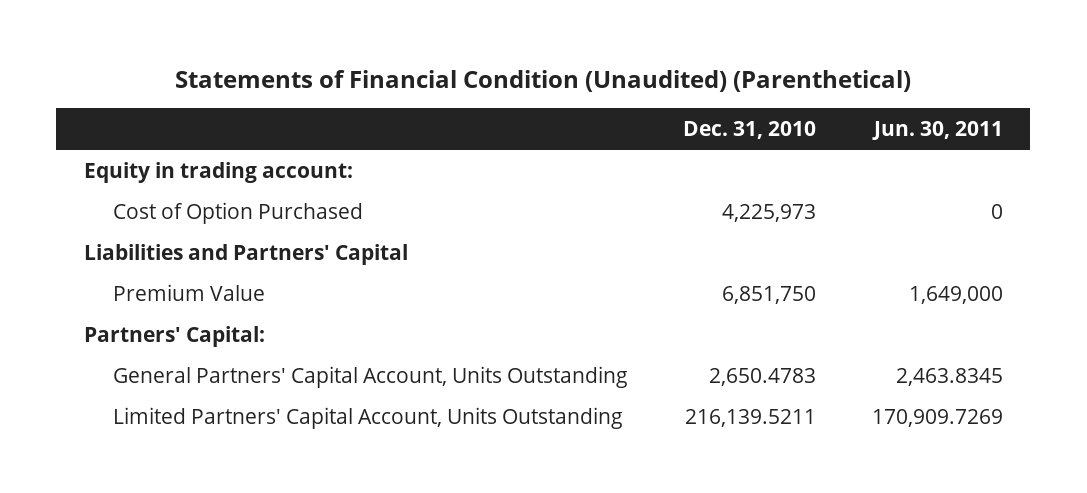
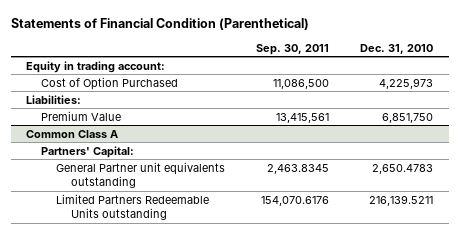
[175,69,912,92] Statements of Financial Condition (Unaudited) (Parenthetical) -> [10,17,309,30] Statements of Financial Condition (Parenthetical)
[871,120,1003,140] Jun. 30, 2011 -> none
none -> [256,43,330,55] Sep. 30, 2011
[84,243,409,265] Liabilities and Partners' Capital -> [26,94,82,104] Liabilities:
none -> [26,129,119,138] Common Class A
[113,365,629,388] General Partners' Capital Account, Units Outstanding -> [56,161,226,188] General Partner unit equivalents outstanding
[113,406,624,429] Limited Partners' Capital Account, Units Outstanding -> [56,193,210,220] Limited Partners Redeemable Units outstanding

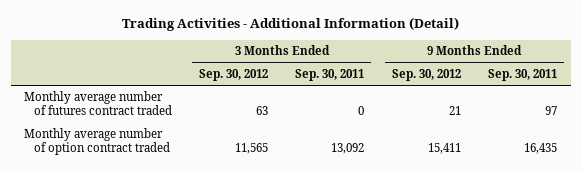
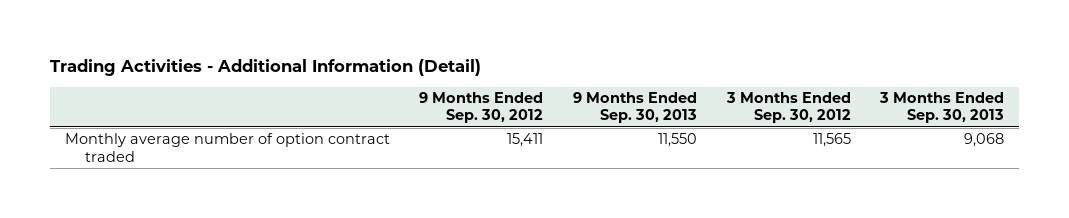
[295,68,365,81] Sep. 30, 2011 -> none
[488,68,558,81] Sep. 30, 2011 -> none
none -> [573,91,698,124] 9 Months Ended Sep. 30, 2013
none -> [879,91,1005,124] 3 Months Ended Sep. 30, 2013
[24,91,172,116] Monthly average number of futures contract traded -> none

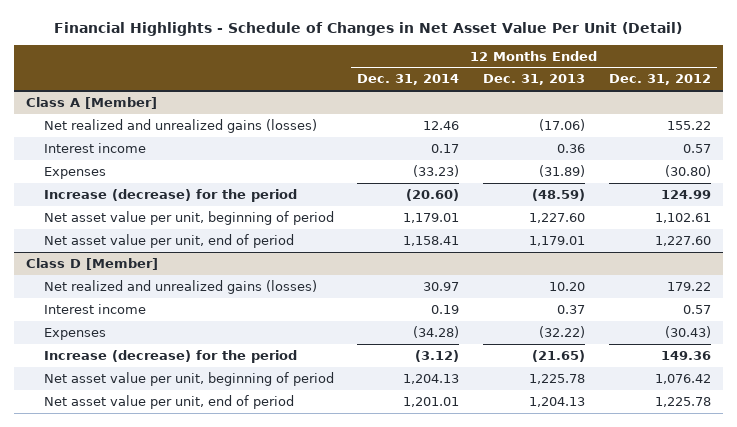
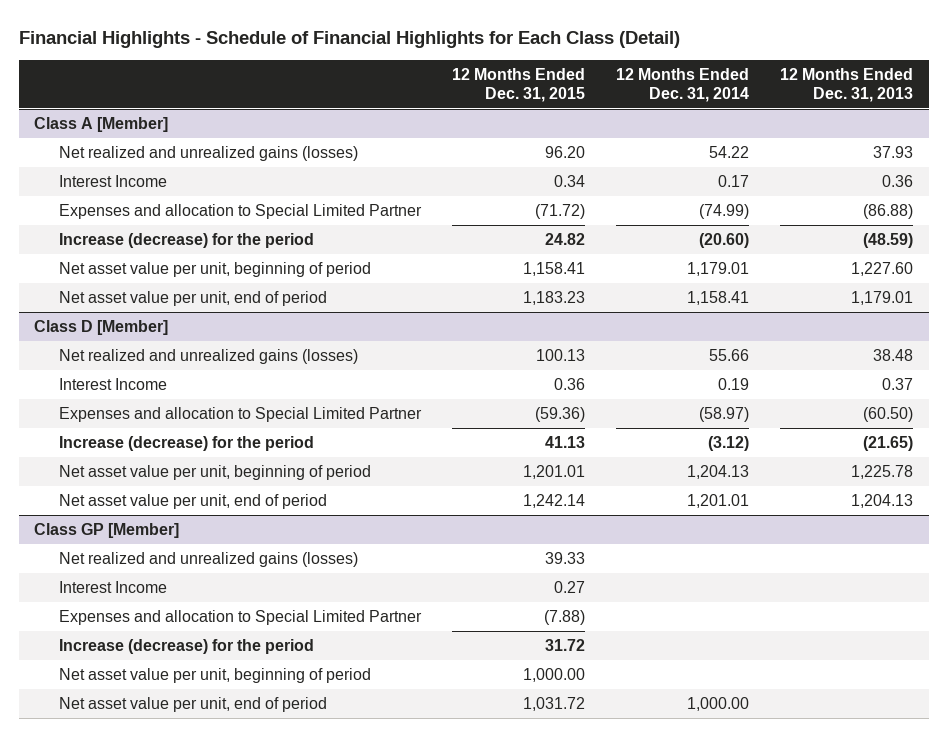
[54,21,683,36] Financial Highlights - Schedule of Changes in Net Asset Value Per Unit (Detail) -> [18,30,680,48] Financial Highlights - Schedule of Financial Highlights for Each Class (Detail)
[609,74,712,86] Dec. 31, 2012 -> none
none -> [451,67,585,102] 12 Months Ended Dec. 31, 2015
[43,166,106,179] Expenses -> none
[423,120,460,130] 12.46 -> [708,145,749,158] 54.22
[539,118,586,131] (17.06) -> [873,145,914,158] 37.93
[43,142,146,153] Interest income -> [58,174,167,187] Interest Income
none -> [58,203,422,219] Expenses and allocation to Special Limited Partner
[43,327,106,340] Expenses -> none
[423,281,460,291] 30.97 -> [708,348,749,361] 55.66
[549,281,586,291] 10.20 -> [873,348,914,361] 38.48
[43,303,146,314] Interest income -> [58,377,167,390] Interest Income
none -> [58,406,422,422] Expenses and allocation to Special Limited Partner
none -> [34,522,180,538] Class GP [Member]
none -> [58,551,358,567] Net realized and unrealized gains (losses)
none -> [58,580,167,593] Interest Income
none -> [58,609,422,625] Expenses and allocation to Special Limited Partner
none -> [58,638,314,654] Increase (decrease) for the period
none -> [58,667,371,683] Net asset value per unit, beginning of period
none -> [58,696,327,712] Net asset value per unit, end of period

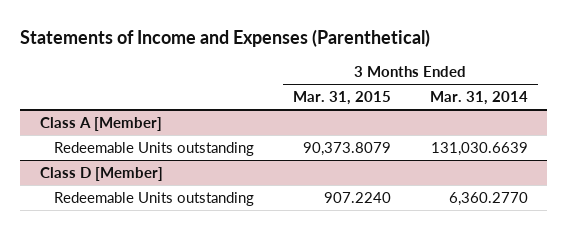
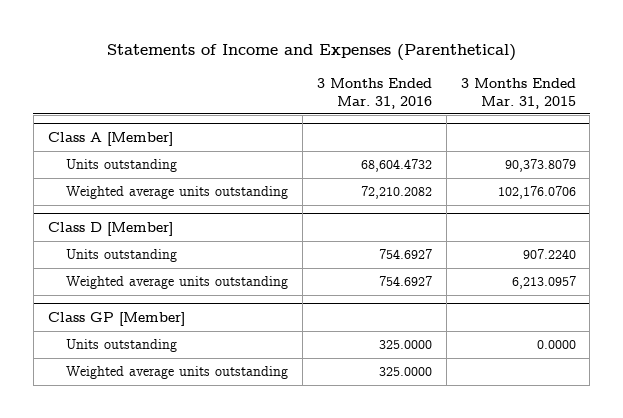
[429,91,528,106] Mar. 31, 2014 -> none
none -> [316,77,432,109] 3 Months Ended Mar. 31, 2016
[53,141,254,156] Redeemable Units outstanding -> [66,159,178,173] Units outstanding
none -> [66,186,289,200] Weighted average units outstanding
[53,191,254,206] Redeemable Units outstanding -> [66,249,178,263] Units outstanding
none -> [66,276,289,290] Weighted average units outstanding
none -> [47,312,185,327] Class GP [Member]
none -> [66,339,178,353] Units outstanding
none -> [66,366,289,380] Weighted average units outstanding

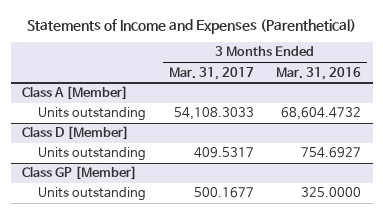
[460,77,576,109] 3 Months Ended Mar. 31, 2015 -> none
none -> [168,66,254,80] Mar. 31, 2017
[66,186,289,200] Weighted average units outstanding -> none
[66,276,289,290] Weighted average units outstanding -> none
[66,366,289,380] Weighted average units outstanding -> none

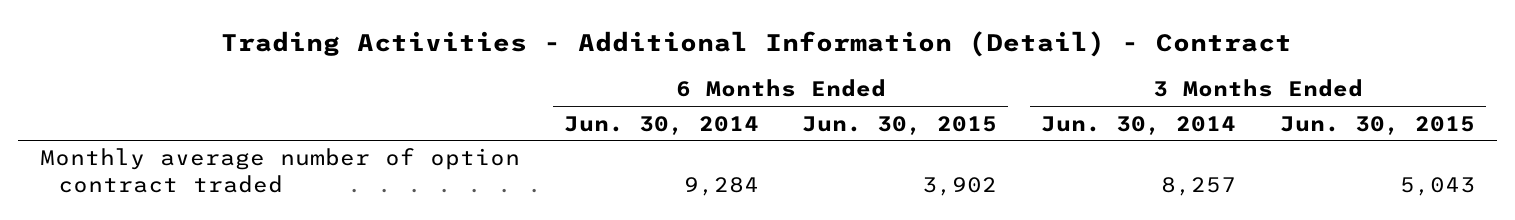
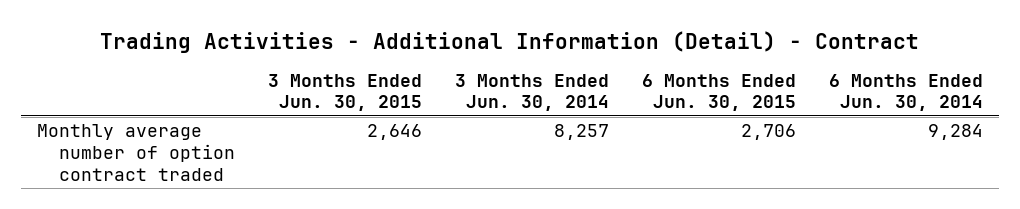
[922,177,998,197] 3,902 -> [740,124,796,141] 2,706
[1399,177,1475,197] 5,043 -> [366,124,422,141] 2,646

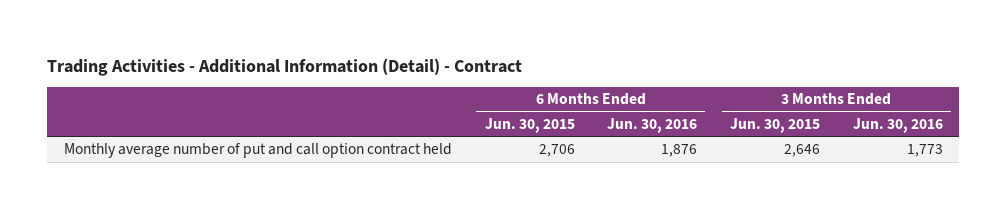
[454,73,609,112] 3 Months Ended Jun. 30, 2014 -> none
[828,73,983,112] 6 Months Ended Jun. 30, 2014 -> none
none -> [607,117,698,133] Jun. 30, 2016
none -> [852,117,943,133] Jun. 30, 2016
[37,124,235,181] Monthly average number of option contract traded -> [63,143,452,159] Monthly average number of put and call option contract held

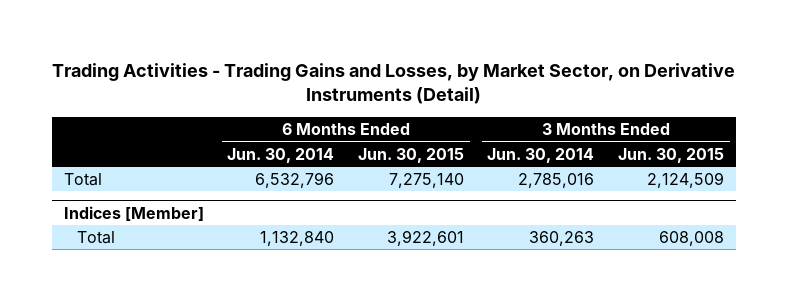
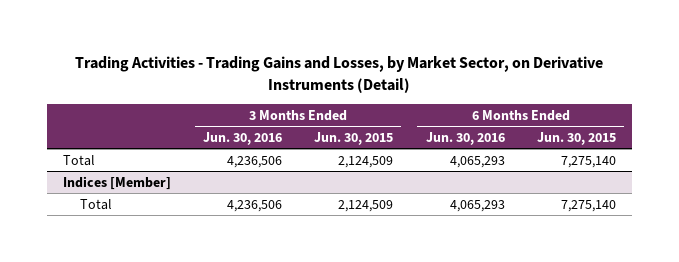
[227,147,335,163] Jun. 30, 2014 -> none
[487,147,595,163] Jun. 30, 2014 -> none
none -> [202,131,282,145] Jun. 30, 2016
none -> [425,131,505,145] Jun. 30, 2016
[386,230,464,247] 3,922,601 -> [560,199,616,212] 7,275,140
[658,231,724,247] 608,008 -> [338,199,394,212] 2,124,509

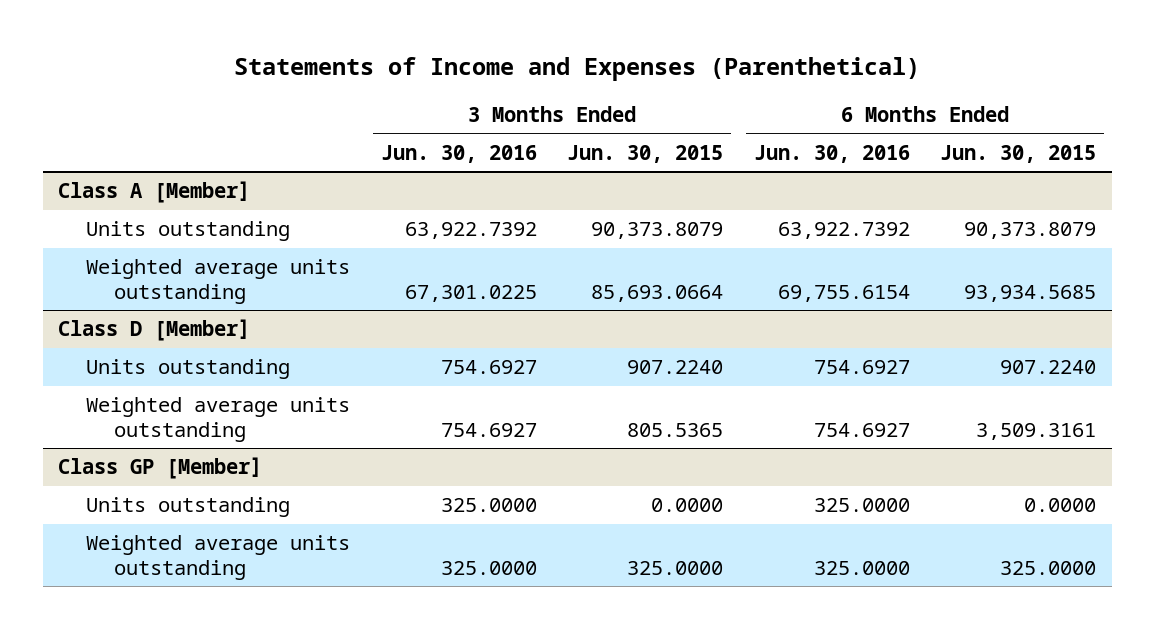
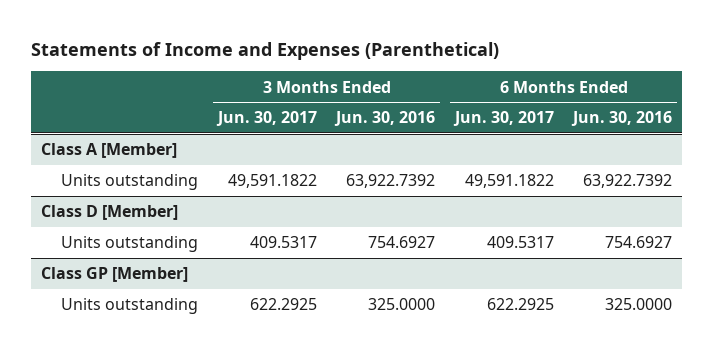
[567,144,724,163] Jun. 30, 2015 -> none
[940,144,1097,163] Jun. 30, 2015 -> none
none -> [215,111,317,127] Jun. 30, 2017
none -> [452,111,554,127] Jun. 30, 2017
[86,259,351,304] Weighted average units outstanding -> none
[86,397,351,442] Weighted average units outstanding -> none
[86,535,351,580] Weighted average units outstanding -> none

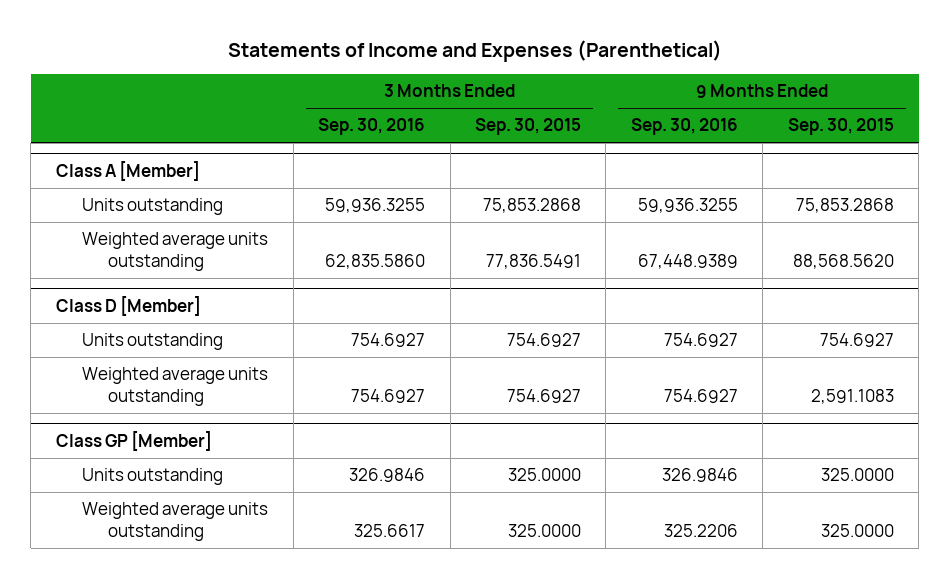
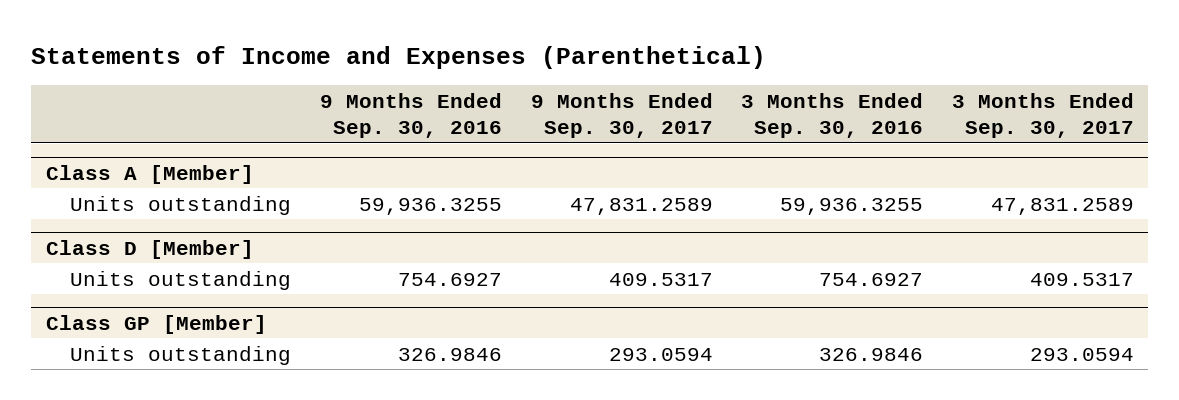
[474,118,581,136] Sep. 30, 2015 -> none
[787,118,894,136] Sep. 30, 2015 -> none
none -> [530,92,713,138] 9 Months Ended Sep. 30, 2017
none -> [951,92,1134,138] 3 Months Ended Sep. 30, 2017
[82,232,269,271] Weighted average units outstanding -> none
[82,367,269,406] Weighted average units outstanding -> none
[82,502,269,541] Weighted average units outstanding -> none

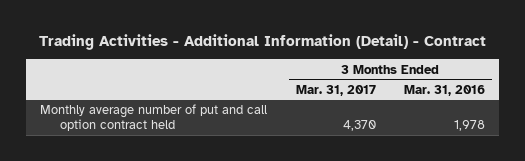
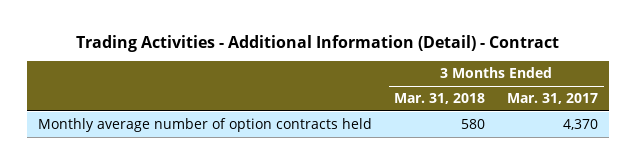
[404,84,486,96] Mar. 31, 2016 -> none
none -> [394,93,486,105] Mar. 31, 2018
[40,104,268,132] Monthly average number of put and call option contract held -> [38,118,373,133] Monthly average number of option contracts held

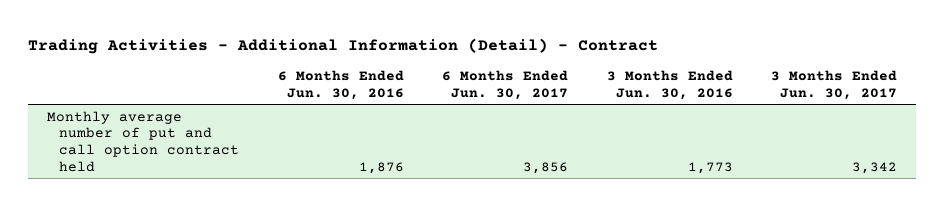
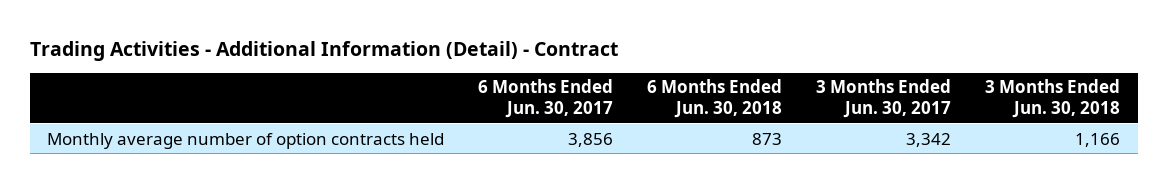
[277,70,404,100] 6 Months Ended Jun. 30, 2016 -> none
[606,70,733,100] 3 Months Ended Jun. 30, 2016 -> none
none -> [647,79,783,119] 6 Months Ended Jun. 30, 2018
none -> [985,79,1121,119] 3 Months Ended Jun. 30, 2018
[47,110,240,172] Monthly average number of put and call option contract held -> [46,132,444,149] Monthly average number of option contracts held

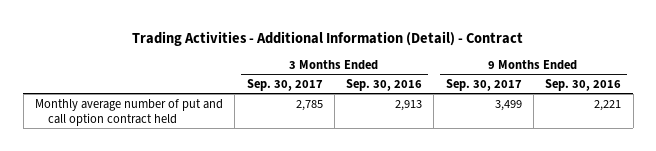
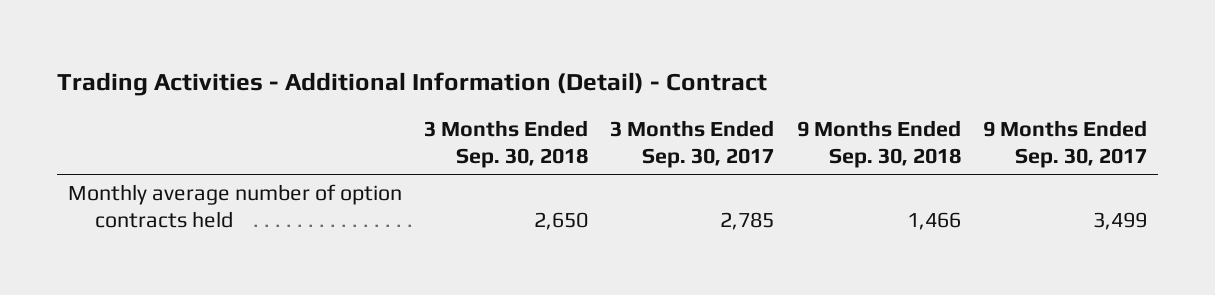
[346,78,423,91] Sep. 30, 2016 -> none
[545,78,622,91] Sep. 30, 2016 -> none
none -> [424,119,589,169] 3 Months Ended Sep. 30, 2018
none -> [796,119,961,169] 9 Months Ended Sep. 30, 2018
[35,98,224,127] Monthly average number of put and call option contract held -> [67,183,402,229] Monthly average number of option contracts held

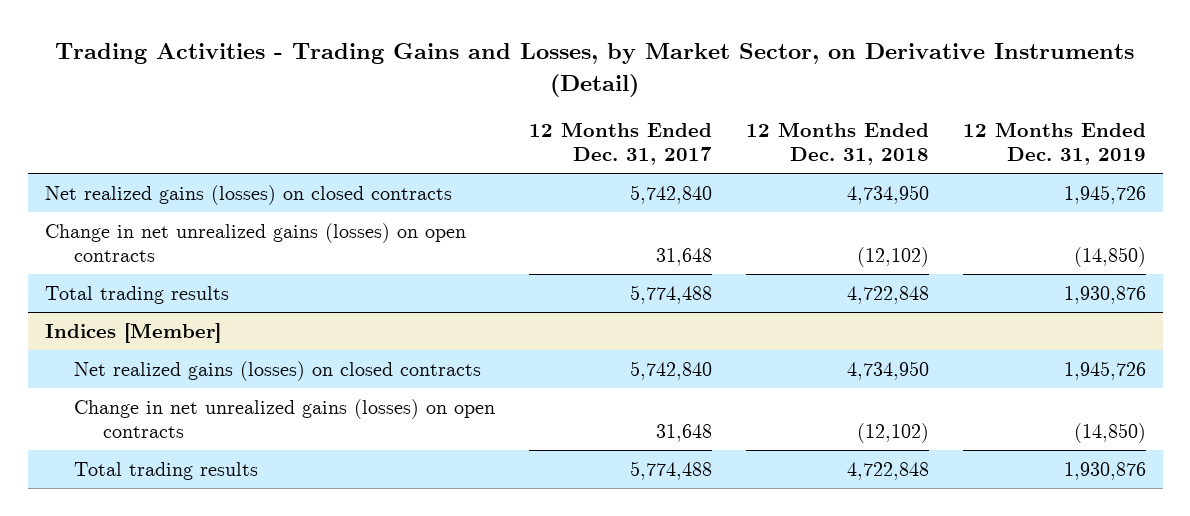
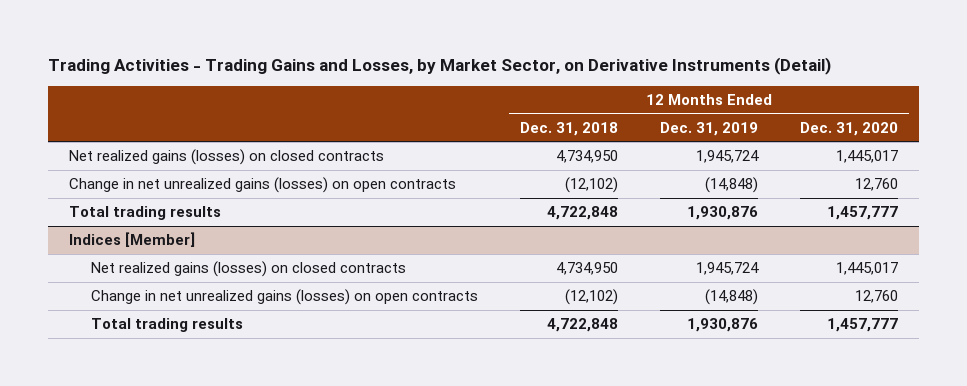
[528,121,712,166] 12 Months Ended Dec. 31, 2017 -> none
none -> [800,121,899,136] Dec. 31, 2020
[1063,185,1146,205] 1,945,726 -> [695,150,759,164] 1,945,724
[1073,247,1146,268] (14,850) -> [704,177,758,194] (14,848)
[1063,361,1146,381] 1,945,726 -> [695,262,759,276] 1,945,724
[1073,423,1146,444] (14,850) -> [704,289,758,306] (14,848)

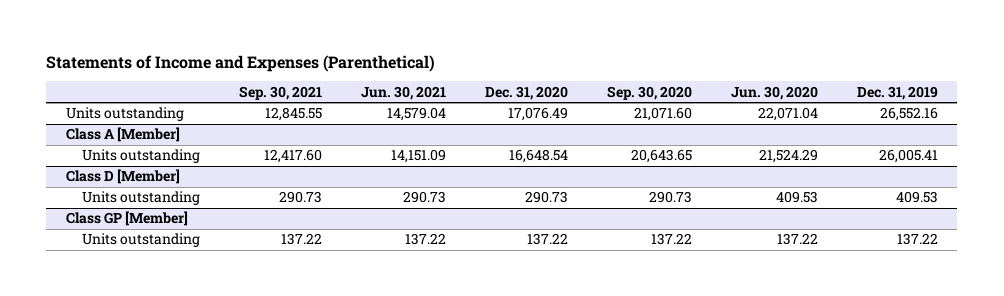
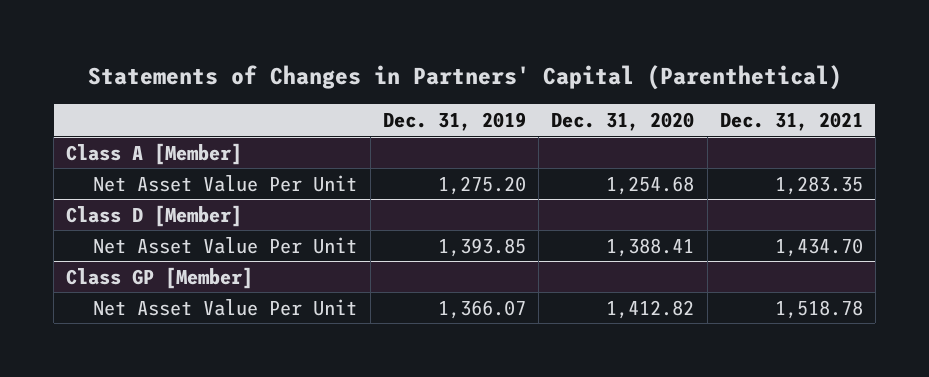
[46,54,436,72] Statements of Income and Expenses (Parenthetical) -> [87,65,842,91] Statements of Changes in Partners' Capital (Parenthetical)
[239,85,323,100] Sep. 30, 2021 -> none
[361,85,447,100] Jun. 30, 2021 -> none
[607,85,693,100] Sep. 30, 2020 -> none
[730,85,818,100] Jun. 30, 2020 -> none
none -> [719,111,863,131] Dec. 31, 2021
[65,107,184,122] Units outstanding -> none
[82,149,201,164] Units outstanding -> none
none -> [93,174,358,192] Net Asset Value Per Unit
[82,191,201,206] Units outstanding -> none
none -> [93,236,358,254] Net Asset Value Per Unit
[82,233,201,248] Units outstanding -> none
none -> [93,298,358,316] Net Asset Value Per Unit

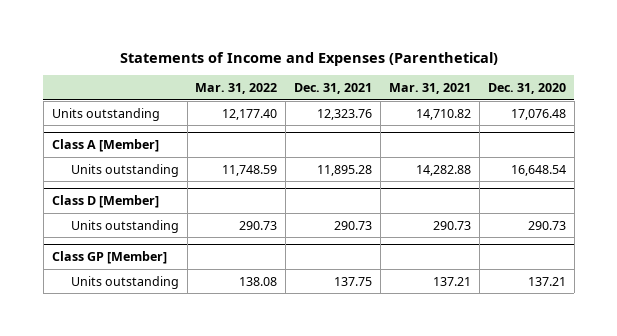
[87,65,842,91] Statements of Changes in Partners' Capital (Parenthetical) -> [119,51,498,66] Statements of Income and Expenses (Parenthetical)
[382,111,526,131] Dec. 31, 2019 -> none
none -> [195,83,278,95] Mar. 31, 2022
none -> [389,83,472,95] Mar. 31, 2021
none -> [51,107,160,121] Units outstanding
[93,174,358,192] Net Asset Value Per Unit -> none
none -> [70,163,179,177] Units outstanding
[93,236,358,254] Net Asset Value Per Unit -> none
none -> [70,219,179,233] Units outstanding
[93,298,358,316] Net Asset Value Per Unit -> none
none -> [70,275,179,289] Units outstanding

